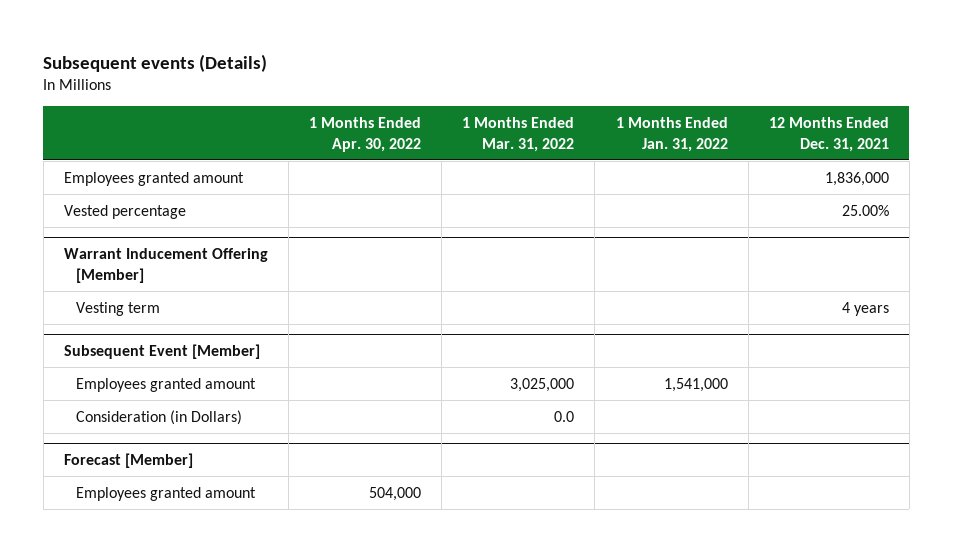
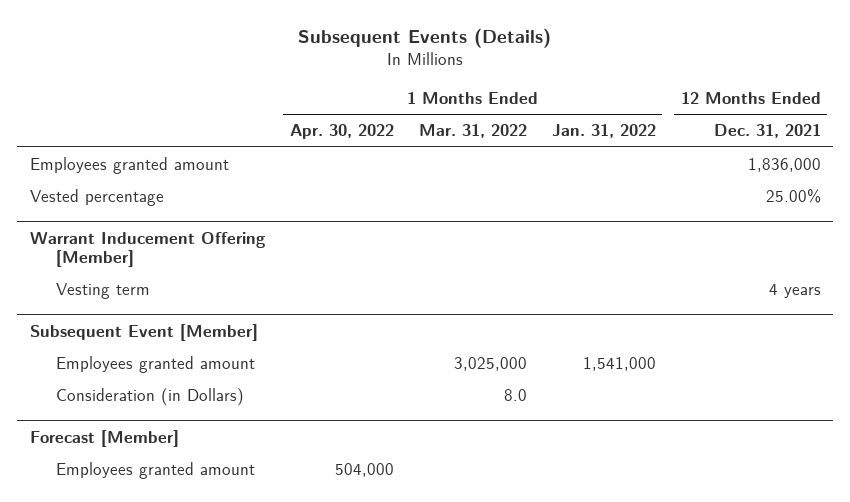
[43,53,268,72] Subsequent events (Details) -> [298,27,552,48] Subsequent Events (Details)
[554,410,575,422] 0.0 -> [503,388,527,401] 8.0

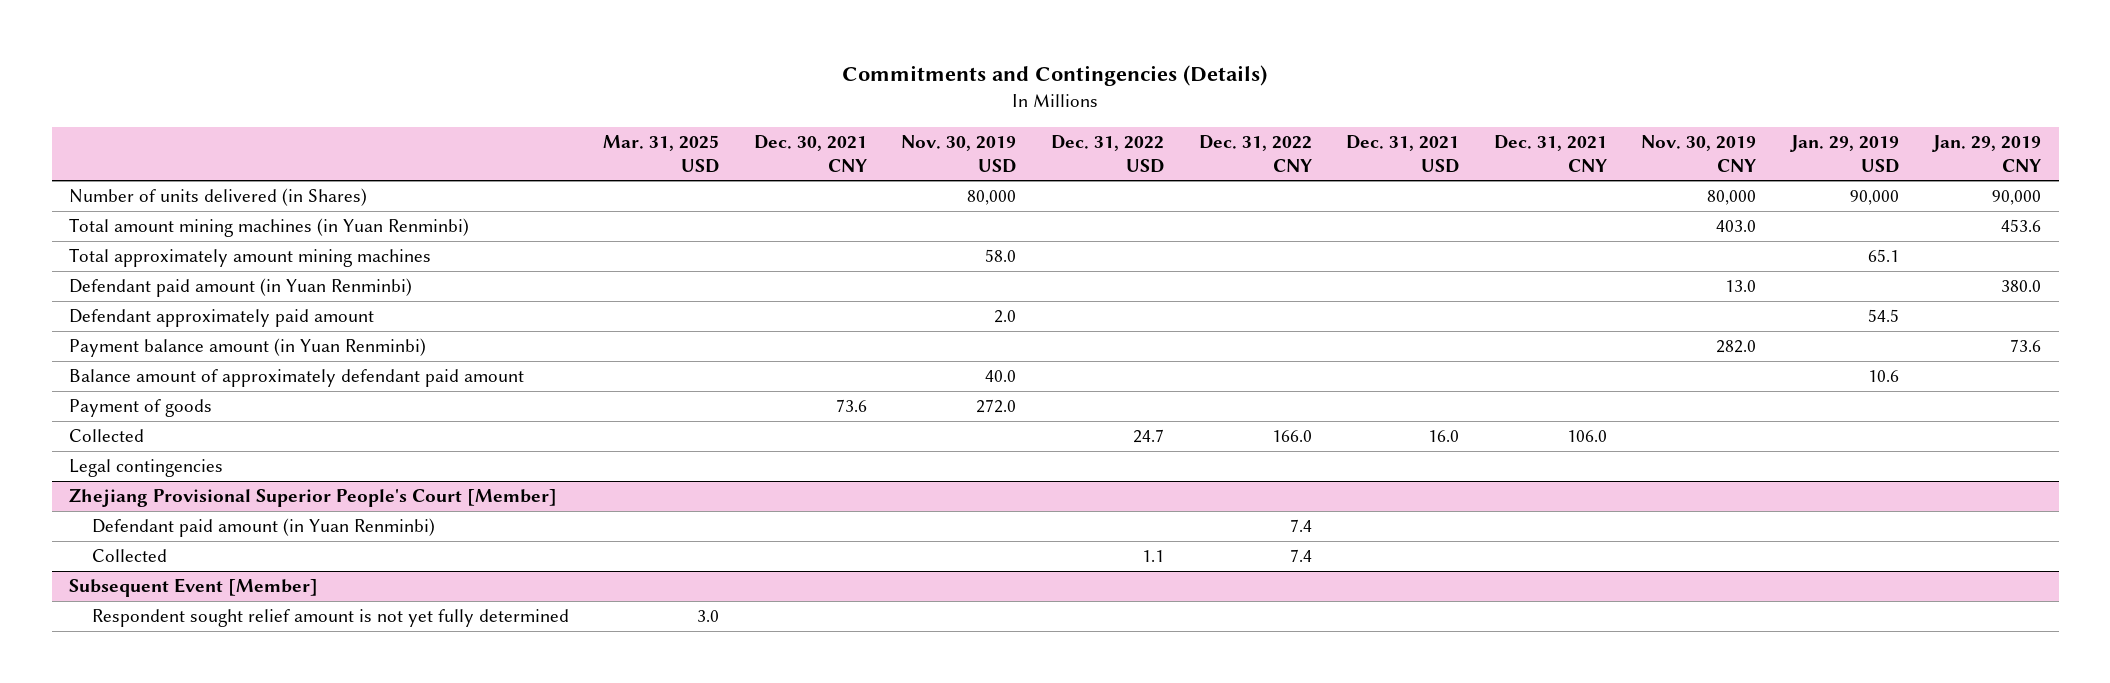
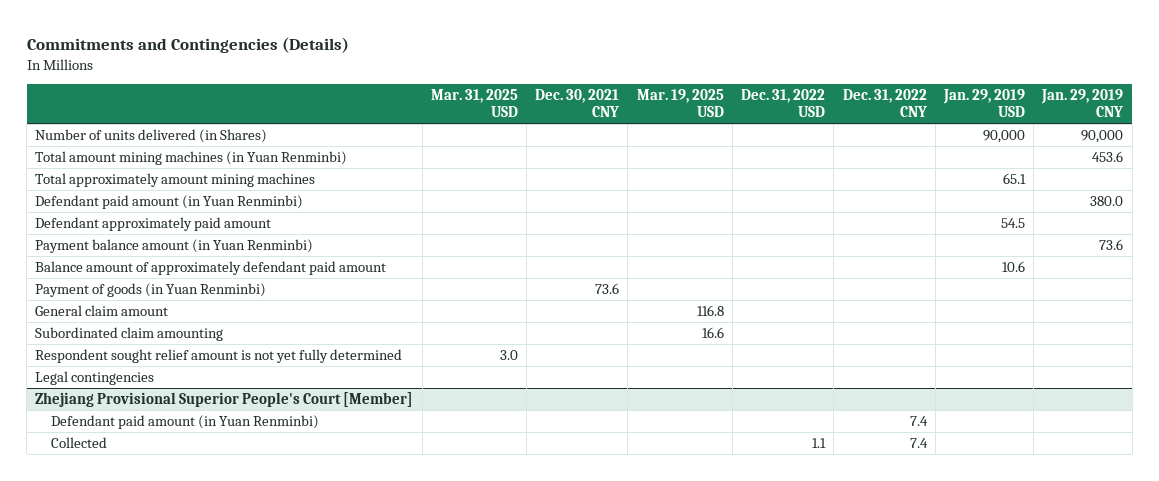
[901,134,1017,173] Nov. 30, 2019 USD -> none
[1346,134,1460,173] Dec. 31, 2021 USD -> none
[1493,134,1607,172] Dec. 31, 2021 CNY -> none
[1641,134,1757,172] Nov. 30, 2019 CNY -> none
none -> [636,89,724,118] Mar. 19, 2025 USD
[68,429,144,443] Collected -> none
[68,399,212,418] Payment of goods -> [35,283,267,298] Payment of goods (in Yuan Renminbi)
none -> [35,305,169,317] General claim amount
none -> [35,327,224,342] Subordinated claim amounting
none -> [35,349,403,364] Respondent sought relief amount is not yet fully determined
[68,578,318,598] Subsequent Event [Member] -> none
[91,609,569,628] Respondent sought relief amount is not yet fully determined -> none

